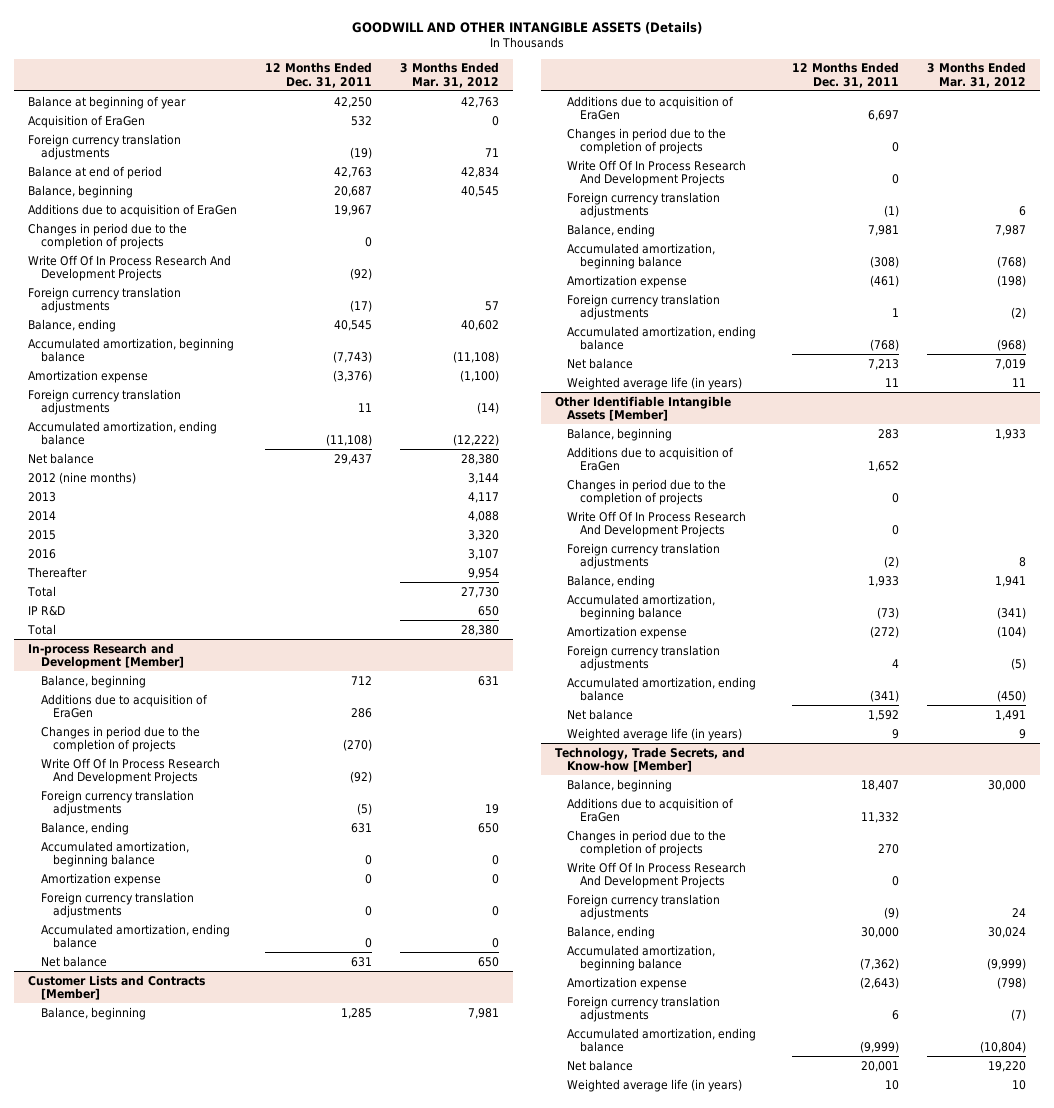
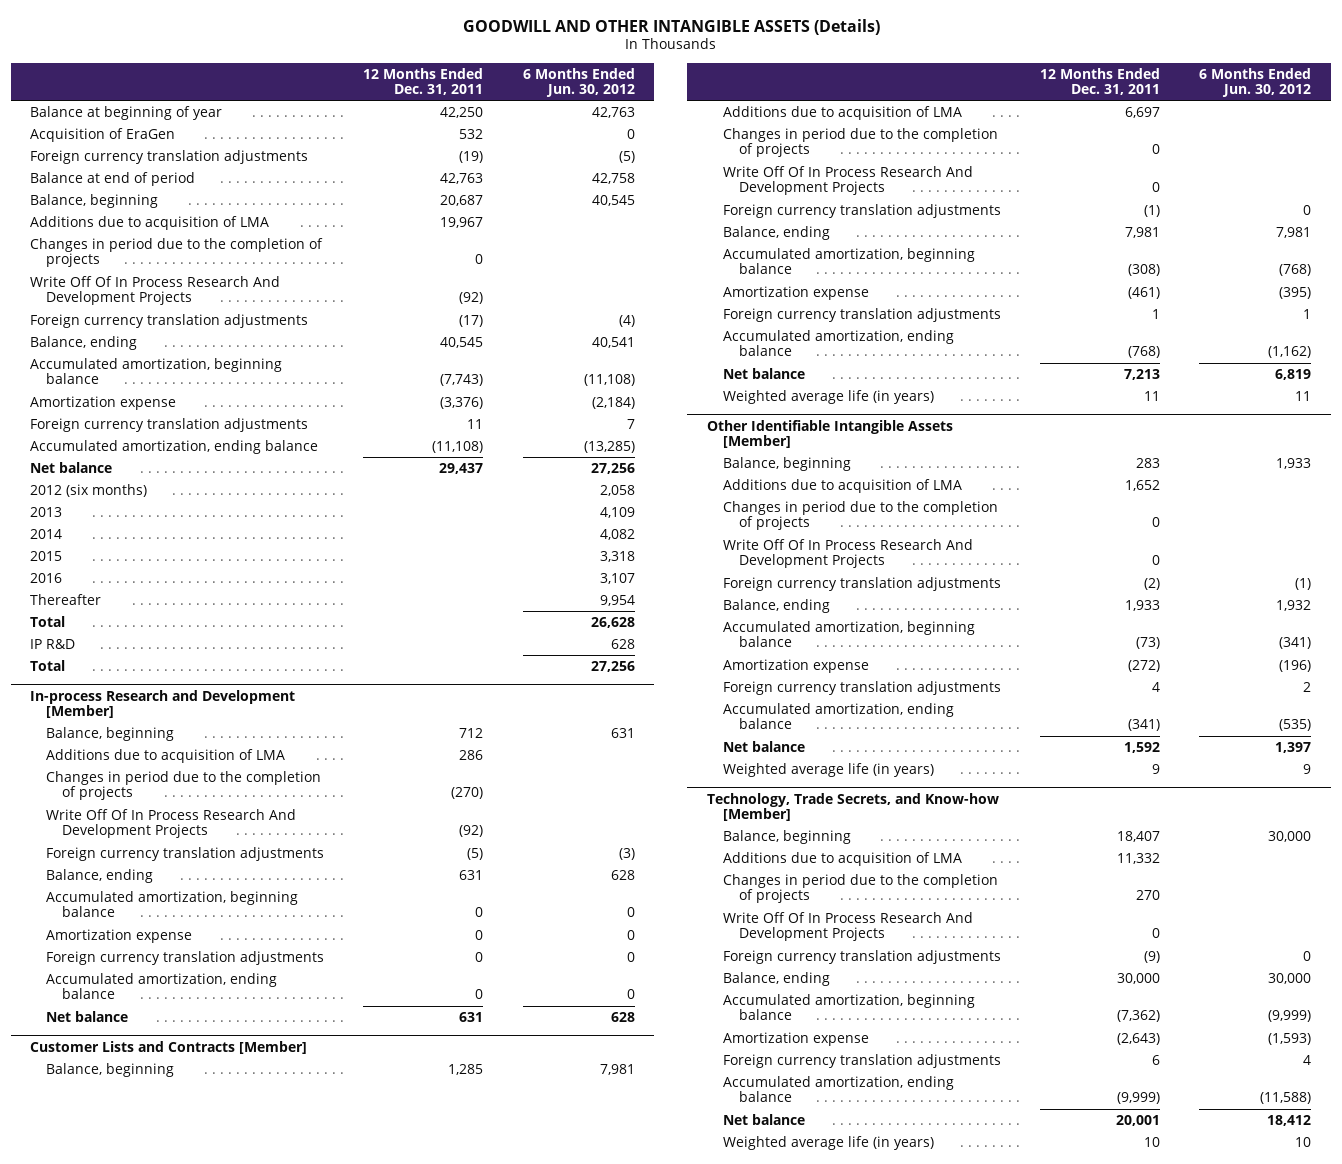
[399,62,499,88] 3 Months Ended Mar. 31, 2012 -> none
none -> [522,67,635,97] 6 Months Ended Jun. 30, 2012
[28,203,238,217] Additions due to acquisition of EraGen -> [30,215,270,230] Additions due to acquisition of LMA
[28,471,137,484] 2012 (nine months) -> [30,483,148,497] 2012 (six months)
[40,693,208,718] Additions due to acquisition of EraGen -> [46,748,286,763] Additions due to acquisition of LMA
[567,95,735,120] Additions due to acquisition of EraGen -> [722,105,962,120] Additions due to acquisition of LMA
[567,446,735,471] Additions due to acquisition of EraGen -> [722,478,962,493] Additions due to acquisition of LMA
[567,797,735,822] Additions due to acquisition of EraGen -> [722,851,962,866] Additions due to acquisition of LMA

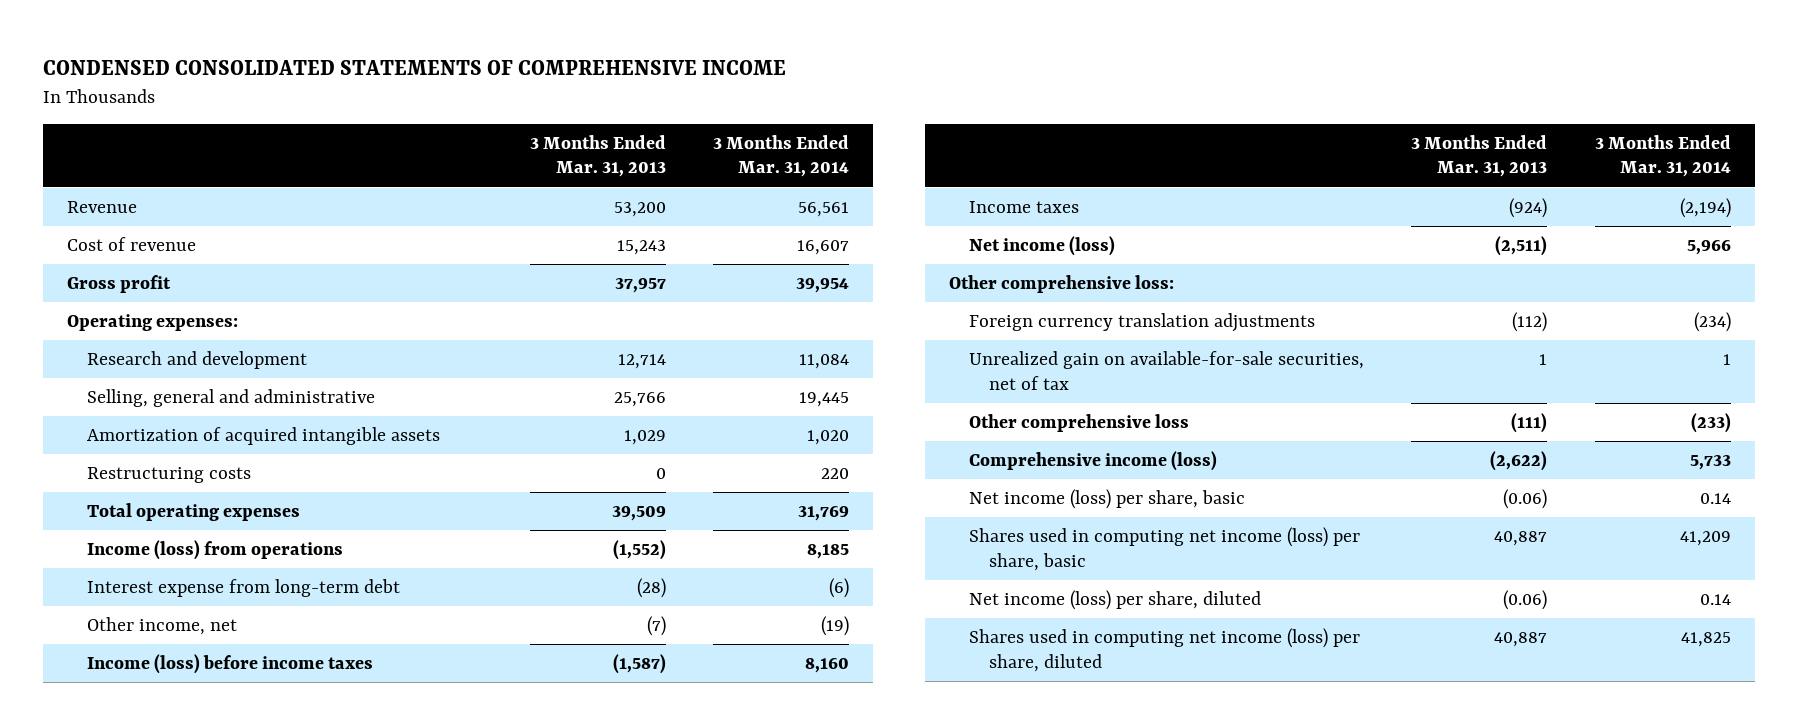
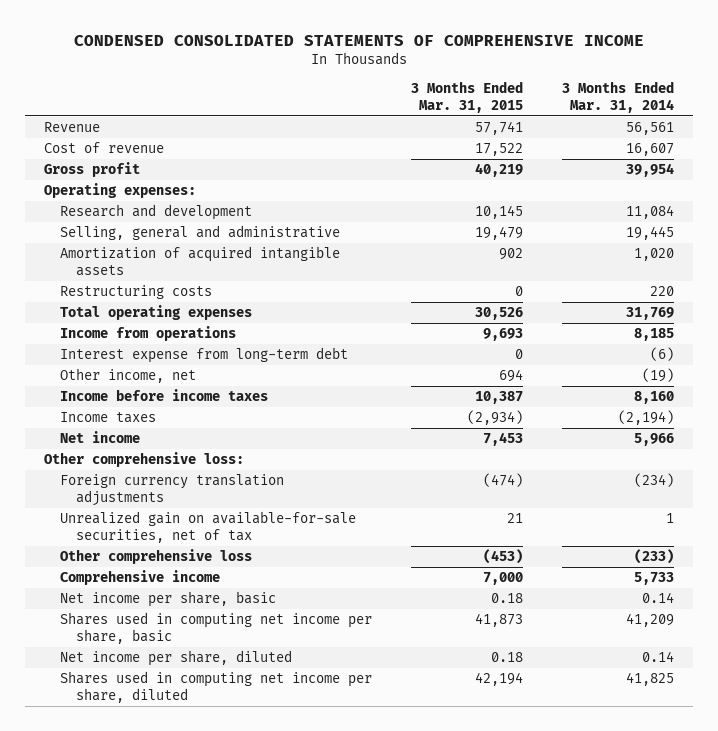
[529,134,666,178] 3 Months Ended Mar. 31, 2013 -> none
none -> [410,80,523,114] 3 Months Ended Mar. 31, 2015
[86,540,343,561] Income (loss) from operations -> [59,326,236,342] Income from operations
[86,654,373,675] Income (loss) before income taxes -> [59,389,268,402] Income before income taxes
[968,236,1115,257] Net income (loss) -> [59,431,140,444] Net income
[968,451,1217,472] Comprehensive income (loss) -> [59,570,220,586] Comprehensive income
[968,489,1245,510] Net income (loss) per share, basic -> [59,591,276,608] Net income per share, basic
[968,527,1360,571] Shares used in computing net income (loss) per share, basic -> [59,612,372,645] Shares used in computing net income per share, basic
[968,590,1261,611] Net income (loss) per share, diluted -> [59,650,292,667] Net income per share, diluted
[968,628,1360,672] Shares used in computing net income (loss) per share, diluted -> [59,671,372,704] Shares used in computing net income per share, diluted

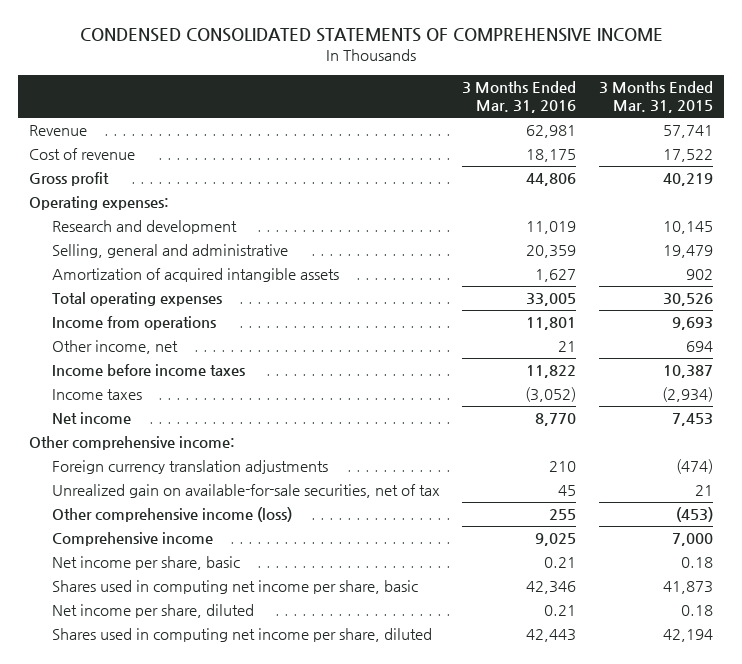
[561,80,674,114] 3 Months Ended Mar. 31, 2014 -> none
none -> [462,80,577,114] 3 Months Ended Mar. 31, 2016
[59,285,212,300] Restructuring costs -> none
[59,347,348,364] Interest expense from long-term debt -> none
[44,452,245,468] Other comprehensive loss: -> [28,436,235,451] Other comprehensive income:
[59,549,252,565] Other comprehensive loss -> [51,507,292,523] Other comprehensive income (loss)

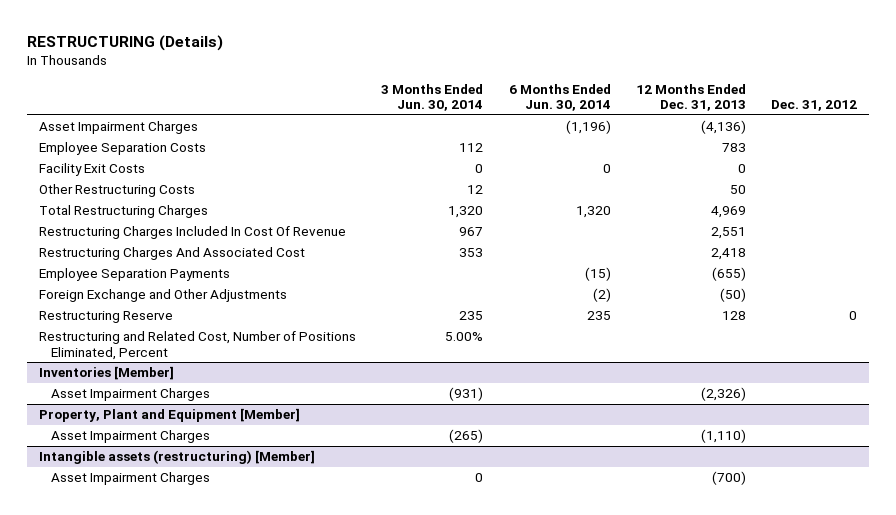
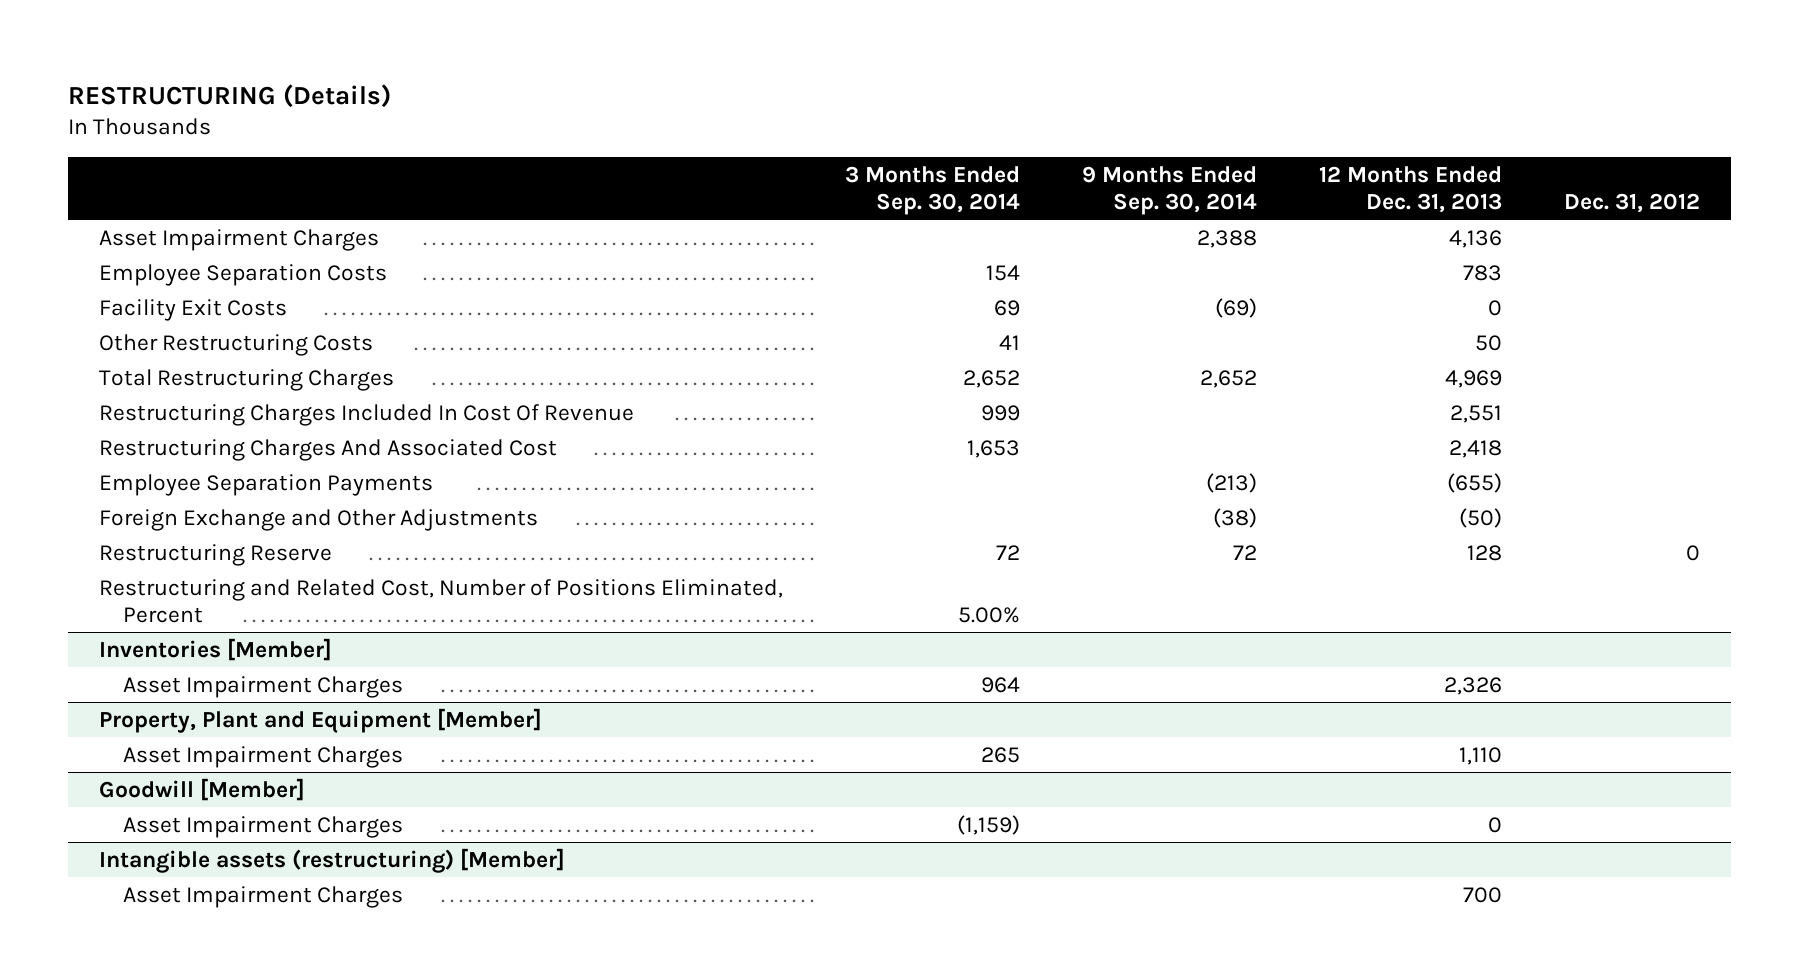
[381,83,484,112] 3 Months Ended Jun. 30, 2014 -> none
[508,83,611,112] 6 Months Ended Jun. 30, 2014 -> none
none -> [845,166,1021,215] 3 Months Ended Sep. 30, 2014
none -> [1082,166,1258,215] 9 Months Ended Sep. 30, 2014
[700,120,746,135] (4,136) -> [1448,229,1502,248] 4,136
[700,387,746,402] (2,326) -> [1443,676,1502,695] 2,326
[700,429,746,444] (1,110) -> [1458,746,1502,765] 1,110
none -> [99,777,306,801] Goodwill [Member]
none -> [122,815,403,838] Asset Impairment Charges
[711,471,746,486] (700) -> [1462,886,1502,903] 700

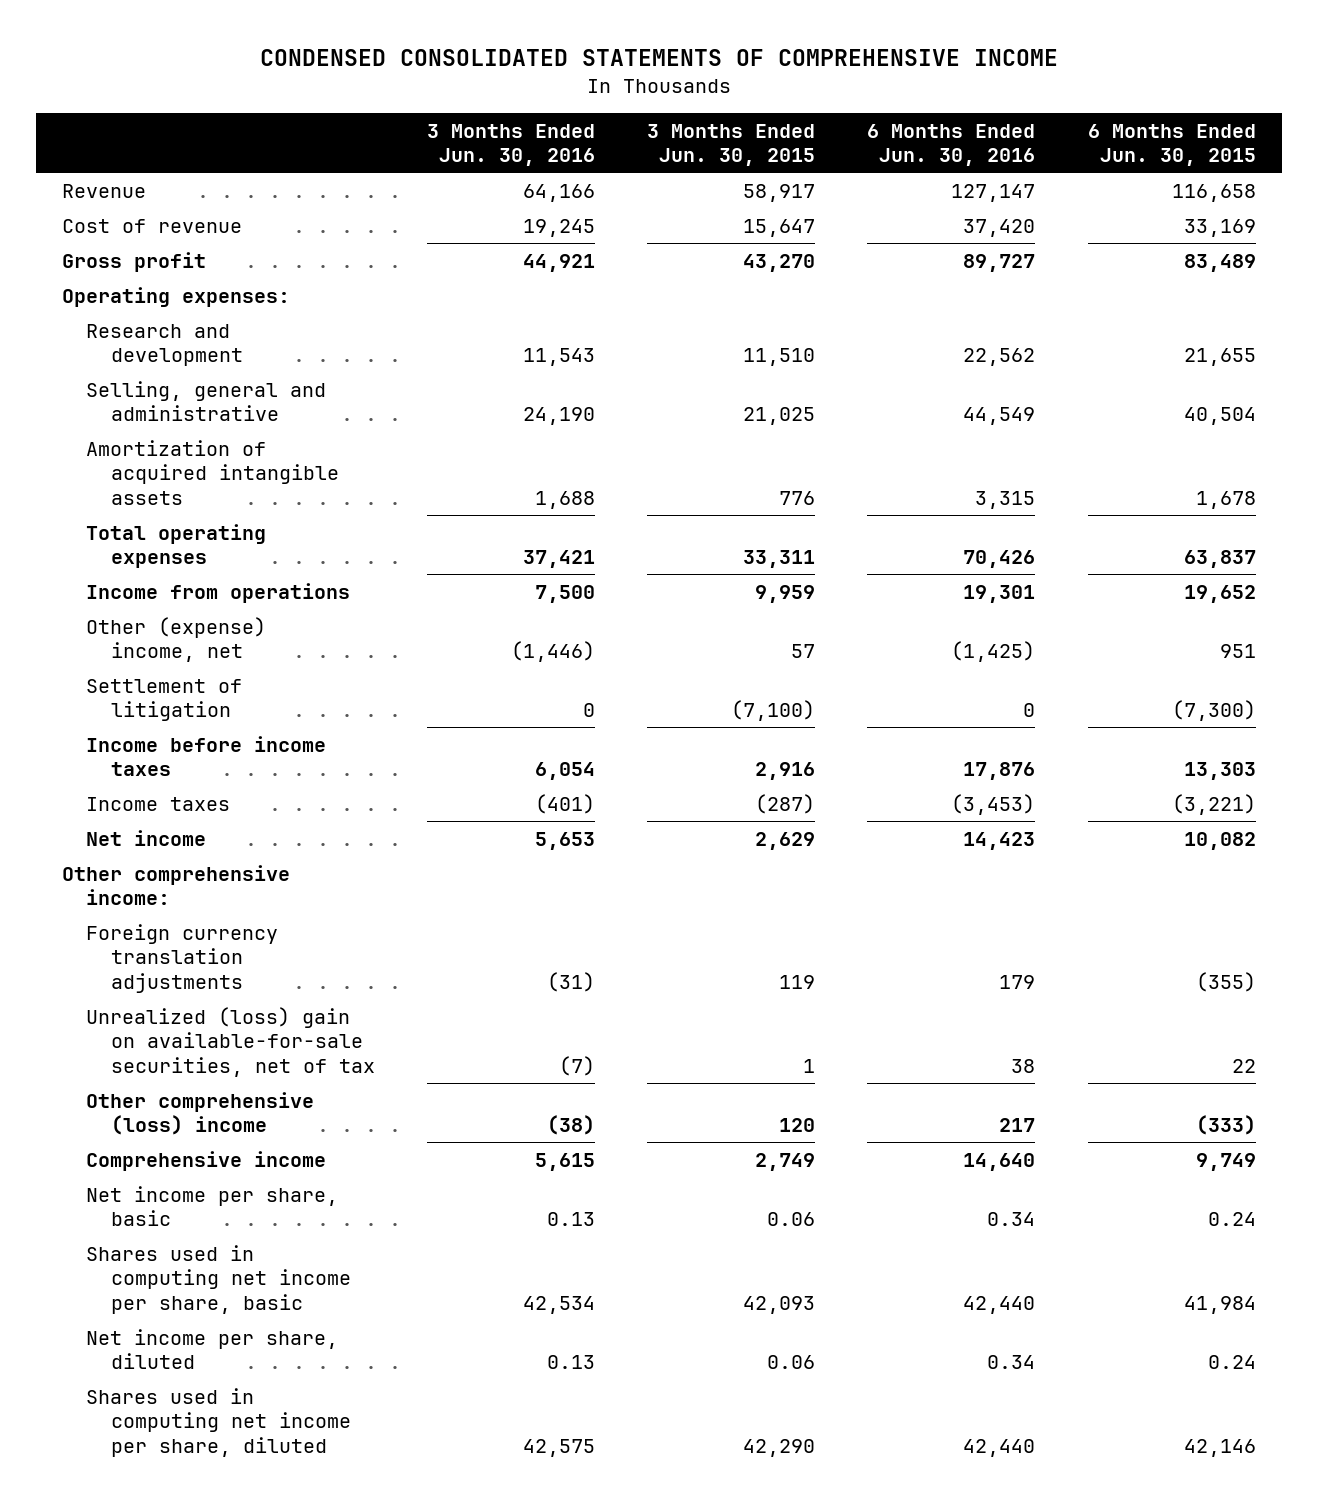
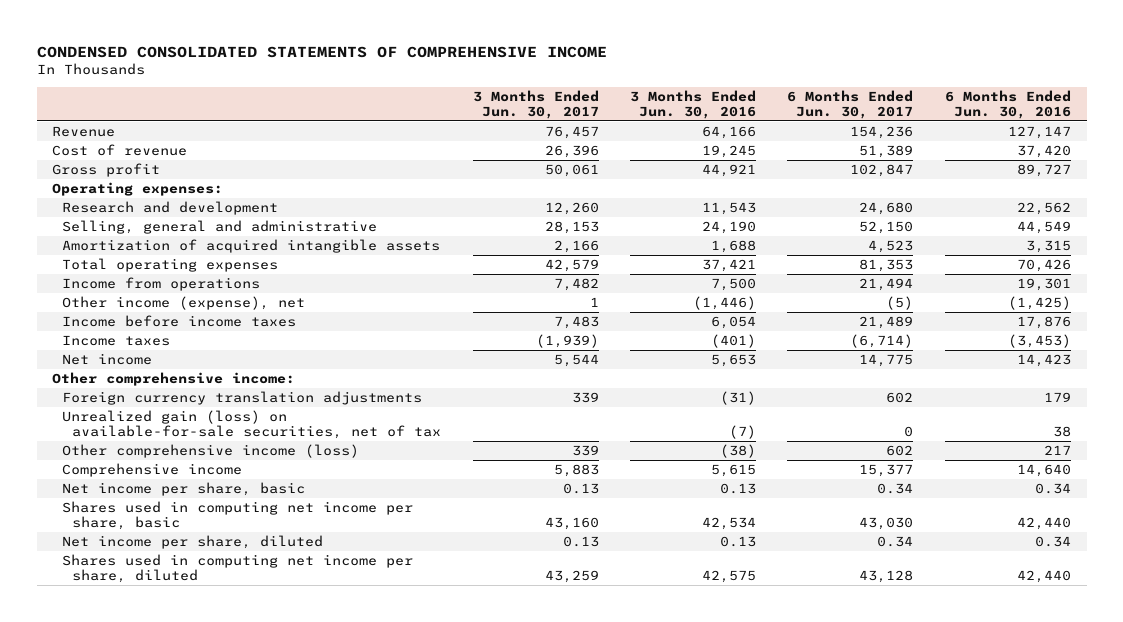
[647,123,816,166] 3 Months Ended Jun. 30, 2015 -> none
[1087,123,1256,166] 6 Months Ended Jun. 30, 2015 -> none
none -> [472,89,599,119] 3 Months Ended Jun. 30, 2017
none -> [787,89,914,119] 6 Months Ended Jun. 30, 2017
[86,678,243,722] Settlement of litigation -> none
[86,616,267,663] Other (expense) income, net -> [62,295,306,310] Other income (expense), net
[86,1006,375,1077] Unrealized (loss) gain on available-for-sale securities, net of tax -> [62,409,442,440] Unrealized gain (loss) on available-for-sale securities, net of tax
[86,1091,315,1136] Other comprehensive (loss) income -> [62,443,360,458] Other comprehensive income (loss)

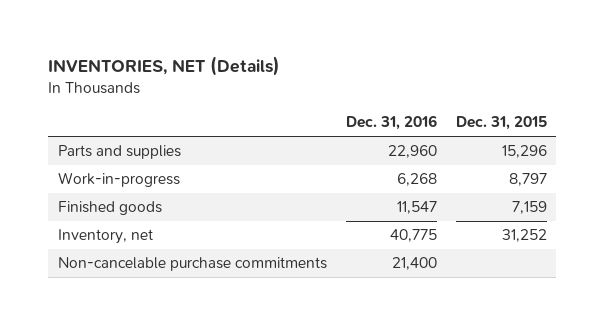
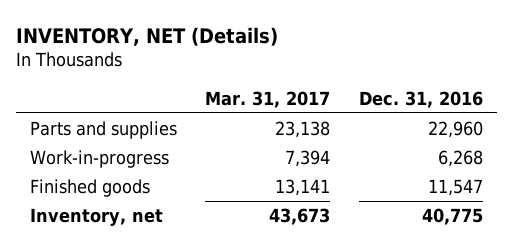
[48,56,281,77] INVENTORIES, NET (Details) -> [15,26,278,46] INVENTORY, NET (Details)
[455,116,547,131] Dec. 31, 2015 -> none
none -> [205,90,331,108] Mar. 31, 2017
[57,257,327,272] Non-cancelable purchase commitments -> none

